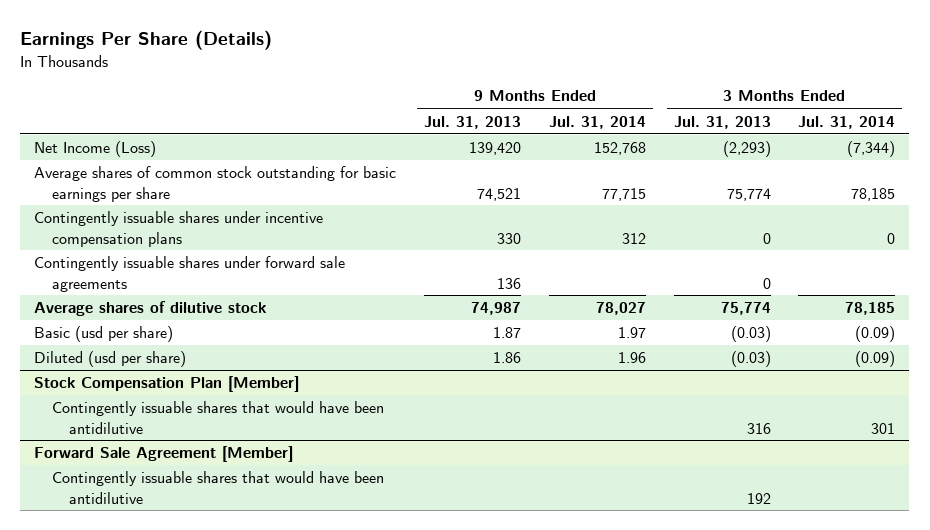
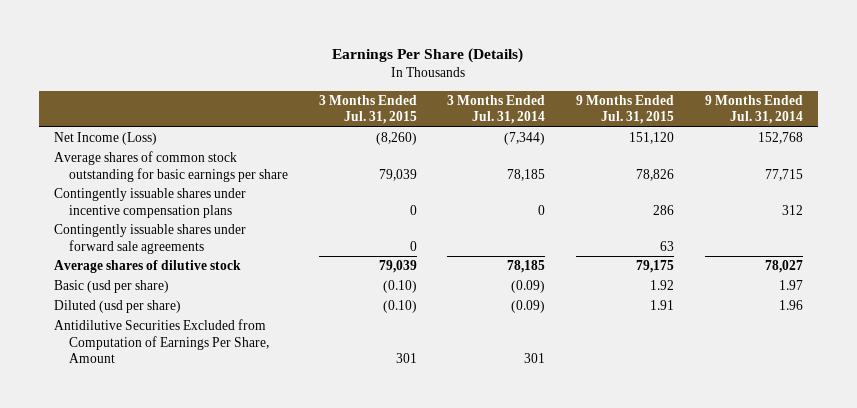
[424,115,522,129] Jul. 31, 2013 -> none
[673,115,771,129] Jul. 31, 2013 -> none
none -> [318,94,417,125] 3 Months Ended Jul. 31, 2015
none -> [576,94,675,125] 9 Months Ended Jul. 31, 2015
[34,376,300,393] Stock Compensation Plan [Member] -> none
[34,446,294,463] Forward Sale Agreement [Member] -> none
[51,471,384,504] Contingently issuable shares that would have been antidilutive -> none
[51,401,384,434] Contingently issuable shares that would have been antidilutive -> [54,319,269,364] Antidilutive Securities Excluded from Computation of Earnings Per Share, Amount

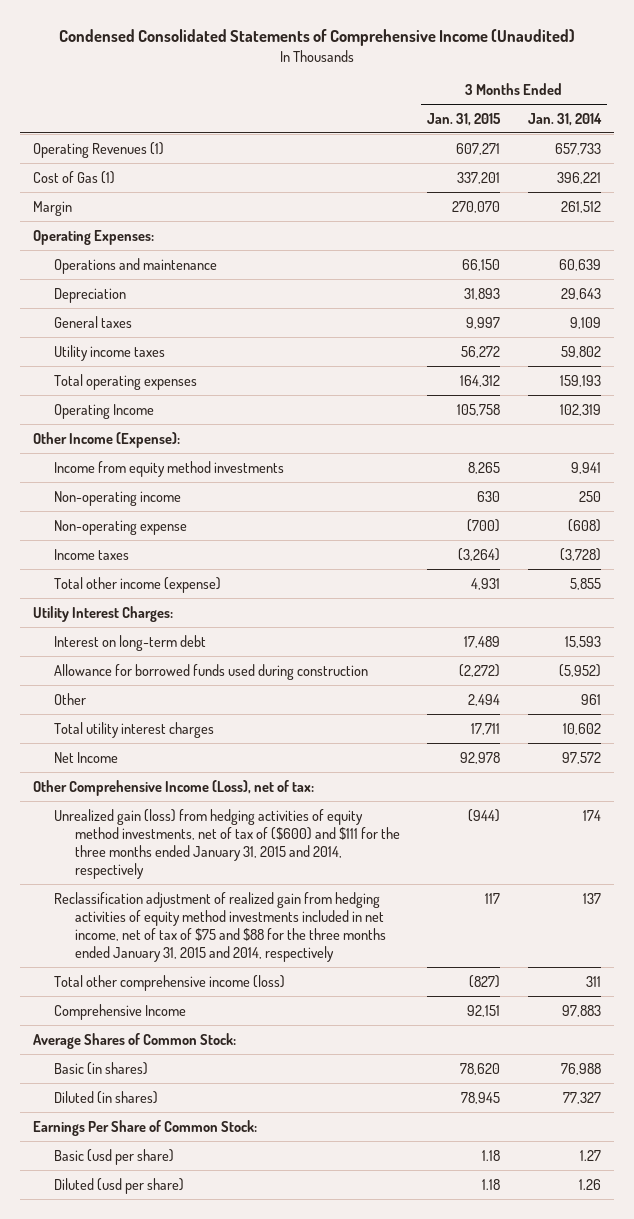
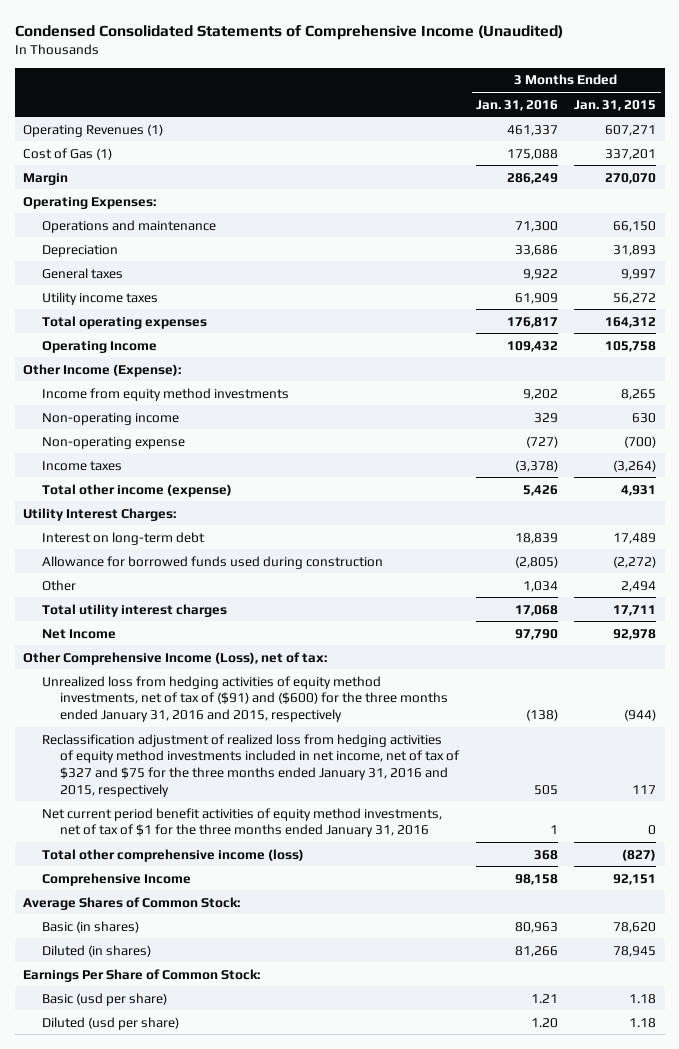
[527,112,602,126] Jan. 31, 2014 -> none
none -> [475,99,558,111] Jan. 31, 2016
[54,808,401,879] Unrealized gain (loss) from hedging activities of equity method investments, net of tax of ($600) and $111 for the three months ended January 31, 2015 and 2014, respectively -> [41,675,449,722] Unrealized loss from hedging activities of equity method investments, net of tax of ($91) and ($600) for the three months ended January 31, 2016 and 2015, respectively
[54,891,387,962] Reclassification adjustment of realized gain from hedging activities of equity method investments included in net income, net of tax of $75 and $88 for the three months ended January 31, 2015 and 2014, respectively -> [41,733,461,797] Reclassification adjustment of realized loss from hedging activities of equity method investments included in net income, net of tax of $327 and $75 for the three months ended January 31, 2016 and 2015, respectively
none -> [41,807,442,838] Net current period benefit activities of equity method investments, net of tax of $1 for the three months ended January 31, 2016

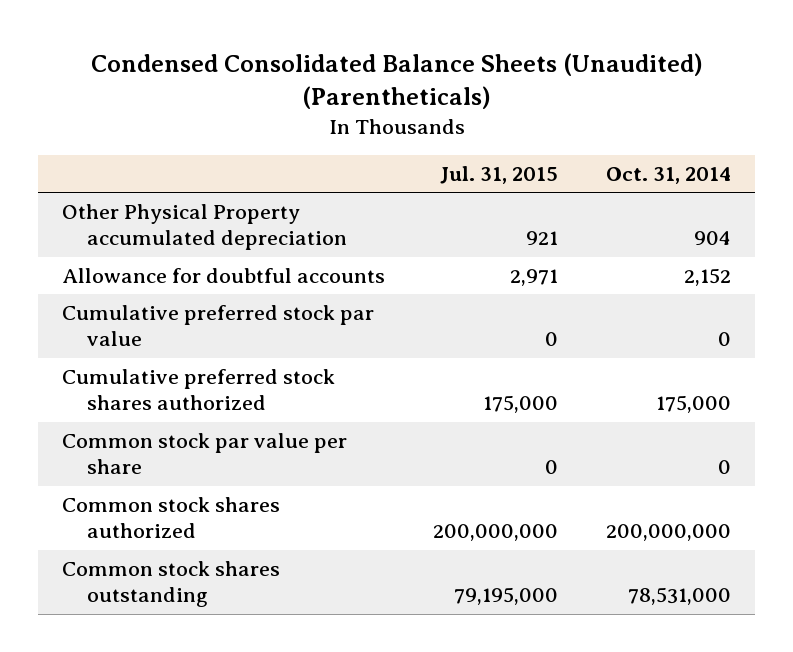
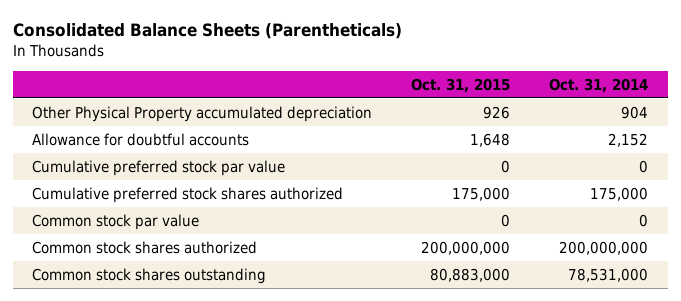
[90,52,703,109] Condensed Consolidated Balance Sheets (Unaudited) (Parentheticals) -> [12,23,402,40] Consolidated Balance Sheets (Parentheticals)
[440,165,559,184] Jul. 31, 2015 -> none
none -> [411,77,511,93] Oct. 31, 2015
[62,432,348,475] Common stock par value per share -> [32,213,200,230] Common stock par value

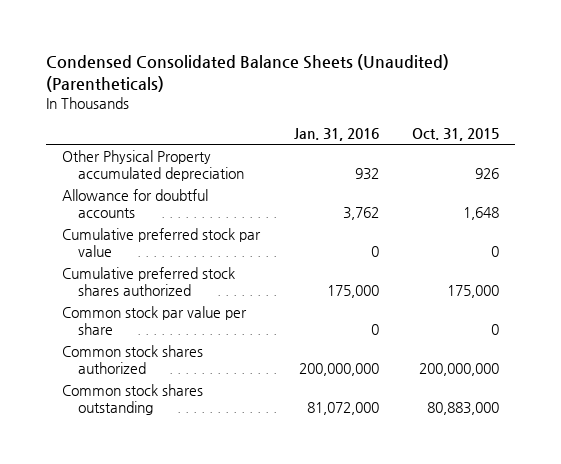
[12,23,402,40] Consolidated Balance Sheets (Parentheticals) -> [45,54,449,93] Condensed Consolidated Balance Sheets (Unaudited) (Parentheticals)
[549,77,649,93] Oct. 31, 2014 -> none
none -> [293,127,379,141] Jan. 31, 2016
[32,213,200,230] Common stock par value -> [62,306,248,335] Common stock par value per share

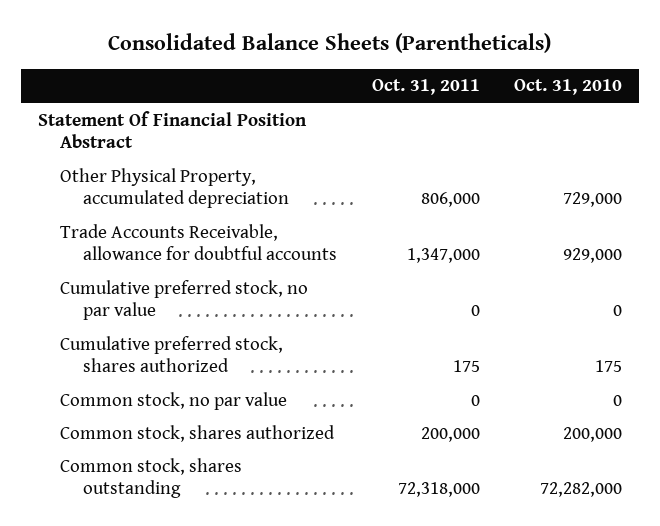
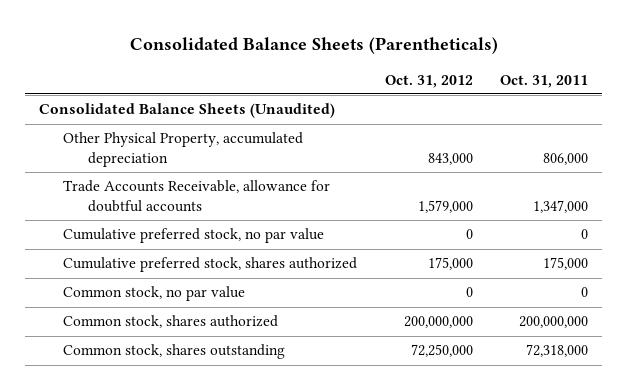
[514,79,623,96] Oct. 31, 2010 -> none
none -> [384,74,473,88] Oct. 31, 2012
[37,110,307,148] Statement Of Financial Position Abstract -> [39,103,336,119] Consolidated Balance Sheets (Unaudited)
[452,359,480,372] 175 -> [543,257,589,271] 175,000
[420,426,480,442] 200,000 -> [519,316,589,329] 200,000,000

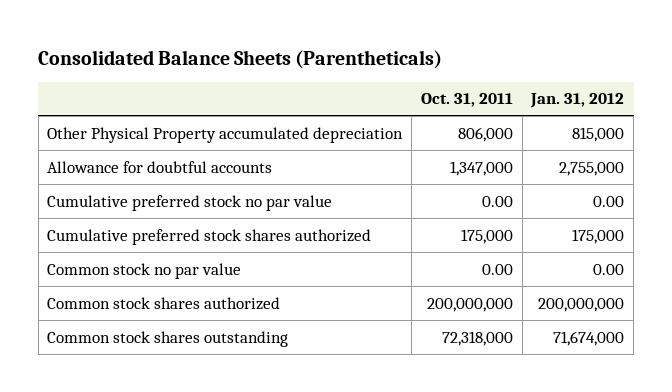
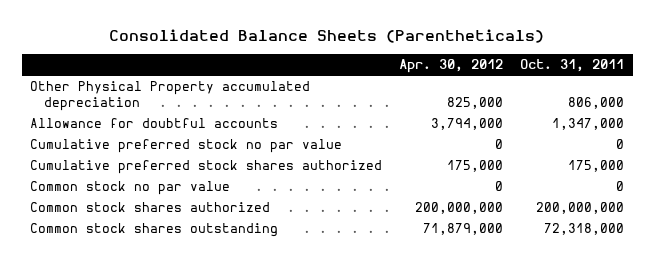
[530,93,625,109] Jan. 31, 2012 -> none
none -> [399,59,504,74] Apr. 30, 2012
[481,195,513,207] 0.00 -> [616,139,625,150] 0
[481,263,513,275] 0.00 -> [616,181,625,192] 0

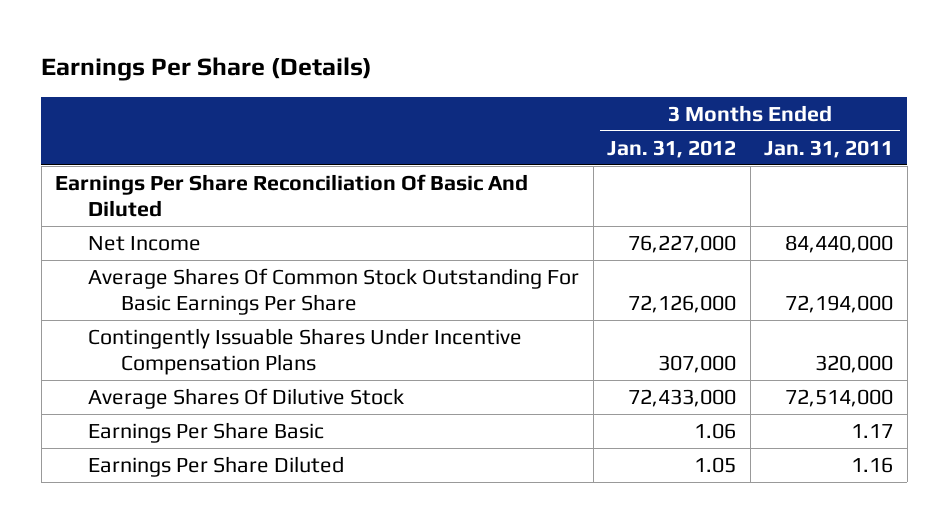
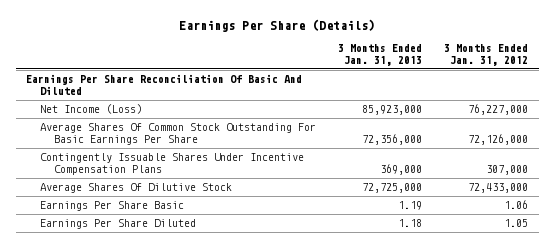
[764,139,894,158] Jan. 31, 2011 -> none
none -> [337,44,422,66] 3 Months Ended Jan. 31, 2013
[88,236,202,252] Net Income -> [40,104,143,115] Net Income (Loss)

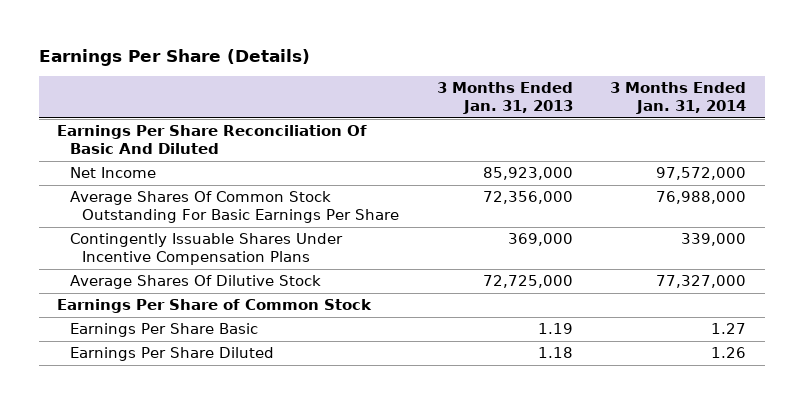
[443,44,528,66] 3 Months Ended Jan. 31, 2012 -> none
none -> [610,82,747,115] 3 Months Ended Jan. 31, 2014
[40,104,143,115] Net Income (Loss) -> [69,167,156,179] Net Income
none -> [57,299,373,314] Earnings Per Share of Common Stock

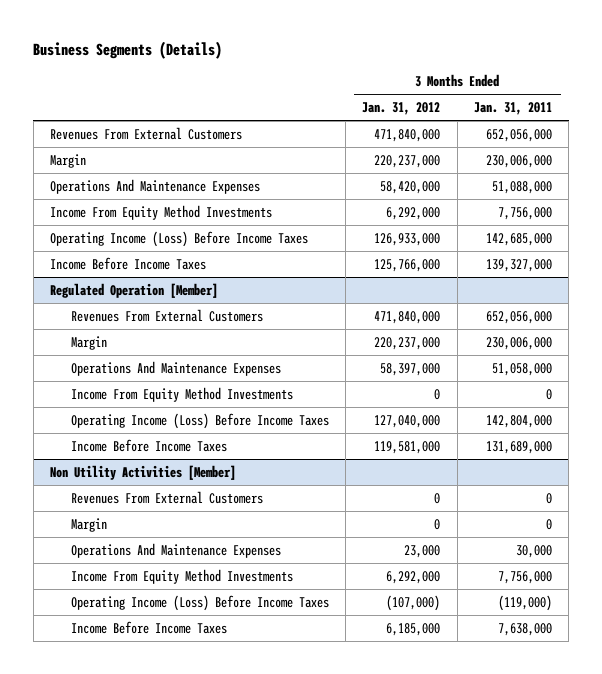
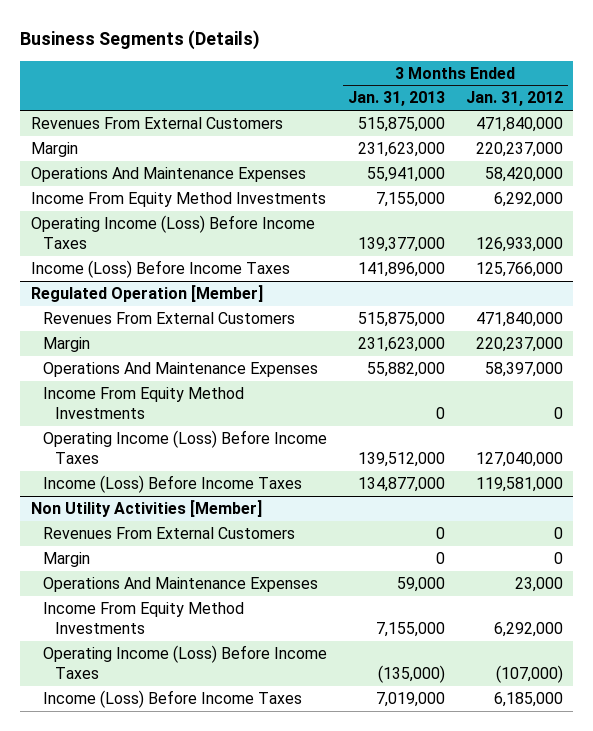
[474,102,553,116] Jan. 31, 2011 -> none
none -> [347,91,445,107] Jan. 31, 2013
[50,256,207,270] Income Before Income Taxes -> [30,259,290,278] Income (Loss) Before Income Taxes
[70,438,227,452] Income Before Income Taxes -> [43,474,303,493] Income (Loss) Before Income Taxes
[70,620,227,634] Income Before Income Taxes -> [43,689,303,708] Income (Loss) Before Income Taxes

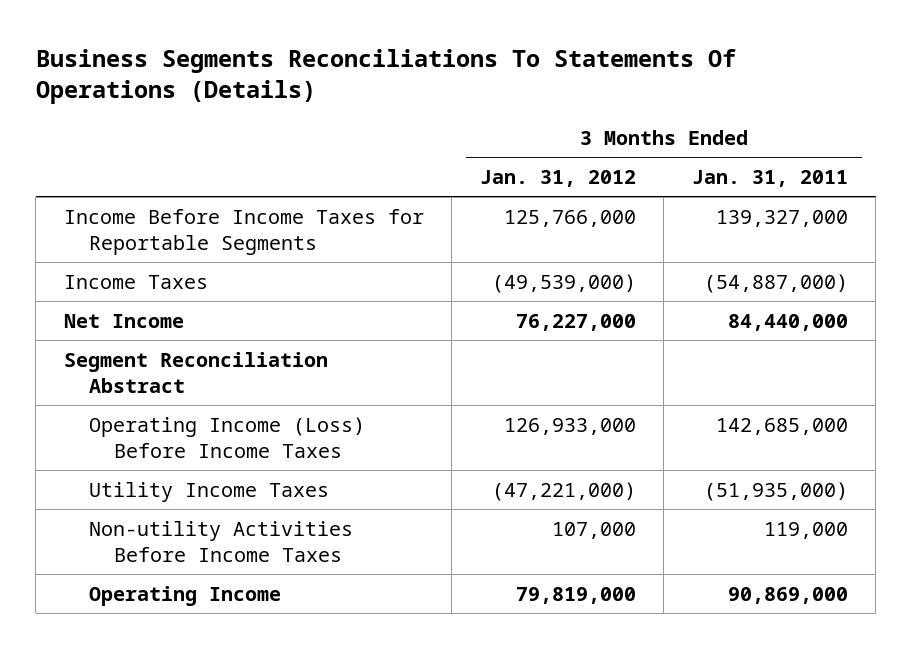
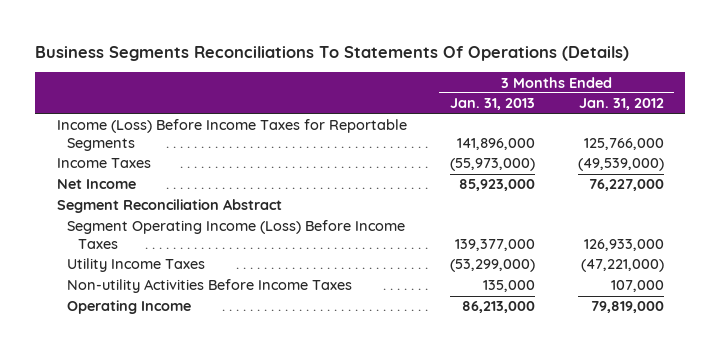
[691,170,848,188] Jan. 31, 2011 -> none
none -> [449,98,535,111] Jan. 31, 2013
[63,208,424,255] Income Before Income Taxes for Reportable Segments -> [56,119,407,151] Income (Loss) Before Income Taxes for Reportable Segments
[88,416,365,458] Operating Income (Loss) Before Income Taxes -> [67,220,406,249] Segment Operating Income (Loss) Before Income Taxes

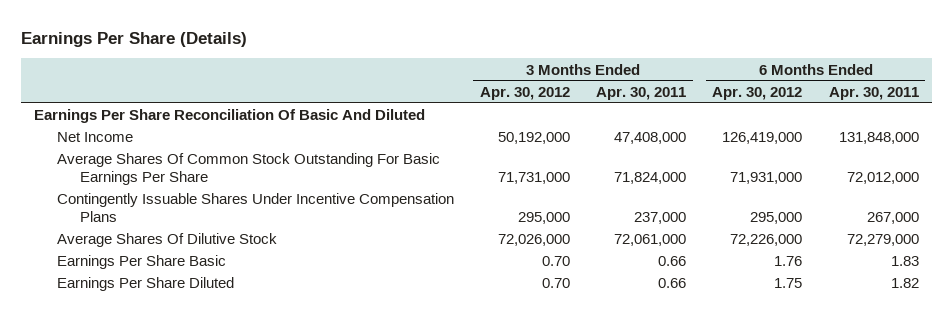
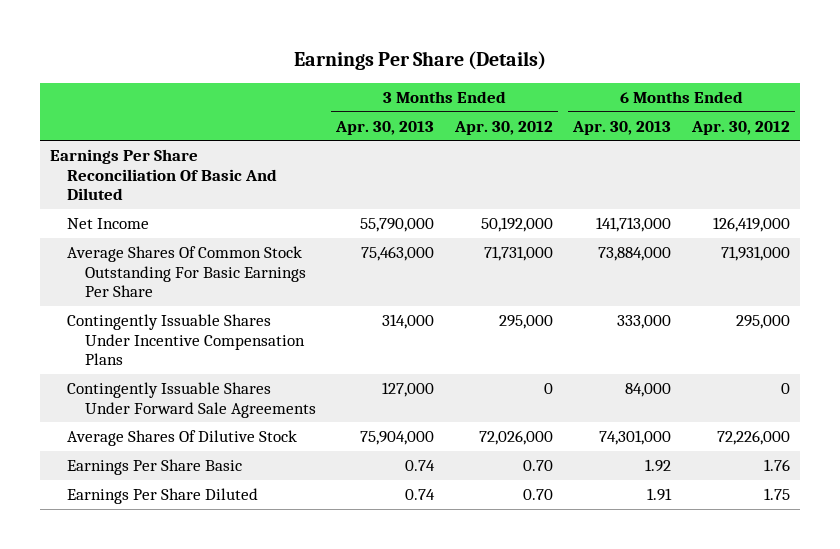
[596,86,687,100] Apr. 30, 2011 -> none
[828,86,919,100] Apr. 30, 2011 -> none
none -> [335,120,435,135] Apr. 30, 2013
none -> [572,120,672,135] Apr. 30, 2013
none -> [67,382,316,418] Contingently Issuable Shares Under Forward Sale Agreements

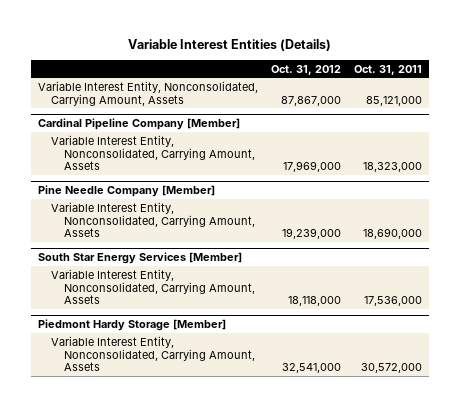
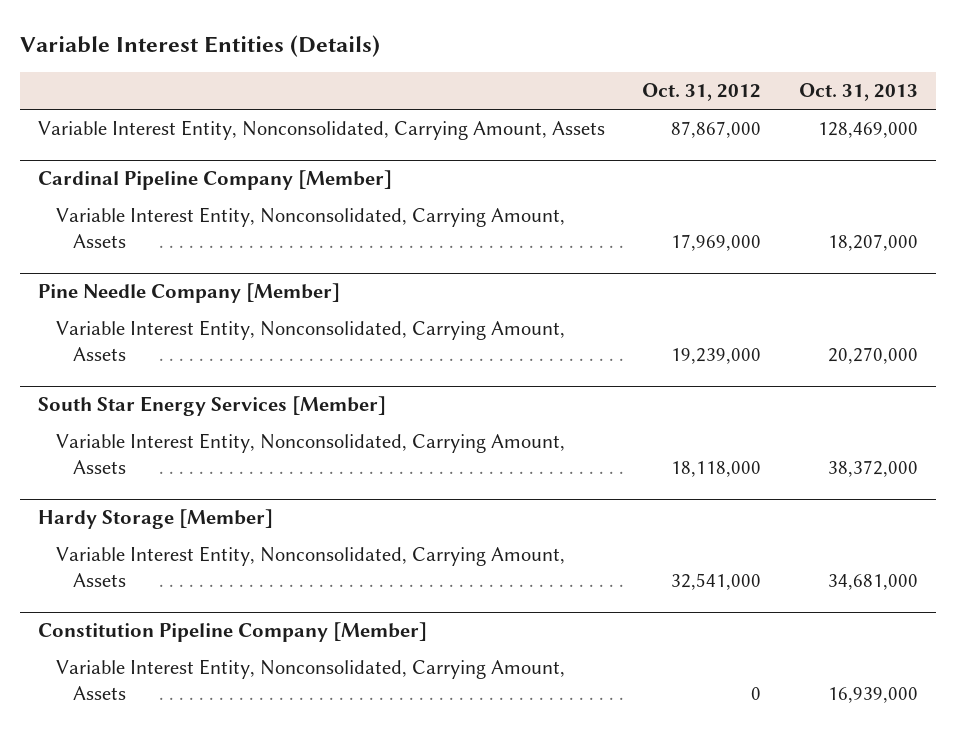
[354,64,423,75] Oct. 31, 2011 -> none
none -> [798,83,918,102] Oct. 31, 2013
[37,319,226,332] Piedmont Hardy Storage [Member] -> [38,509,274,530] Hardy Storage [Member]
none -> [38,622,428,643] Constitution Pipeline Company [Member]
none -> [55,659,565,701] Variable Interest Entity, Nonconsolidated, Carrying Amount, Assets

